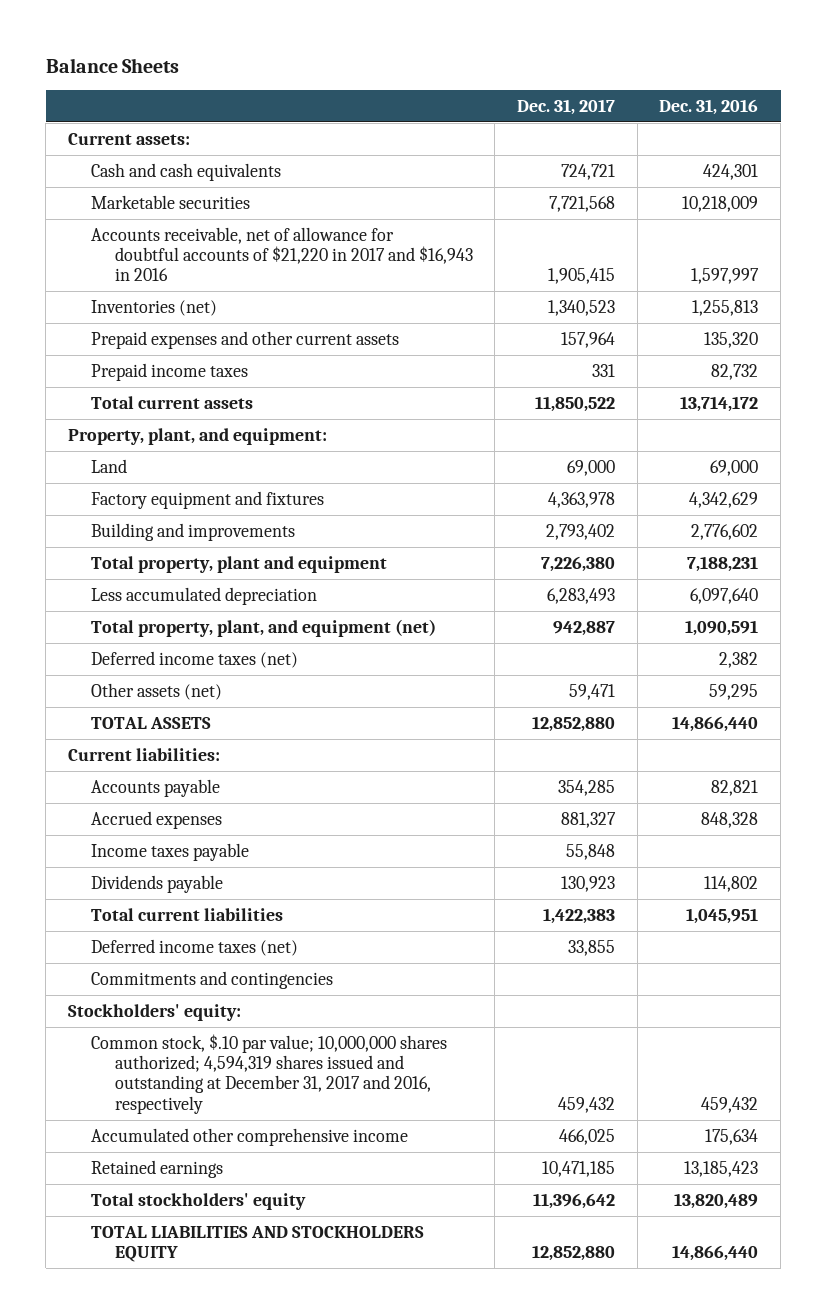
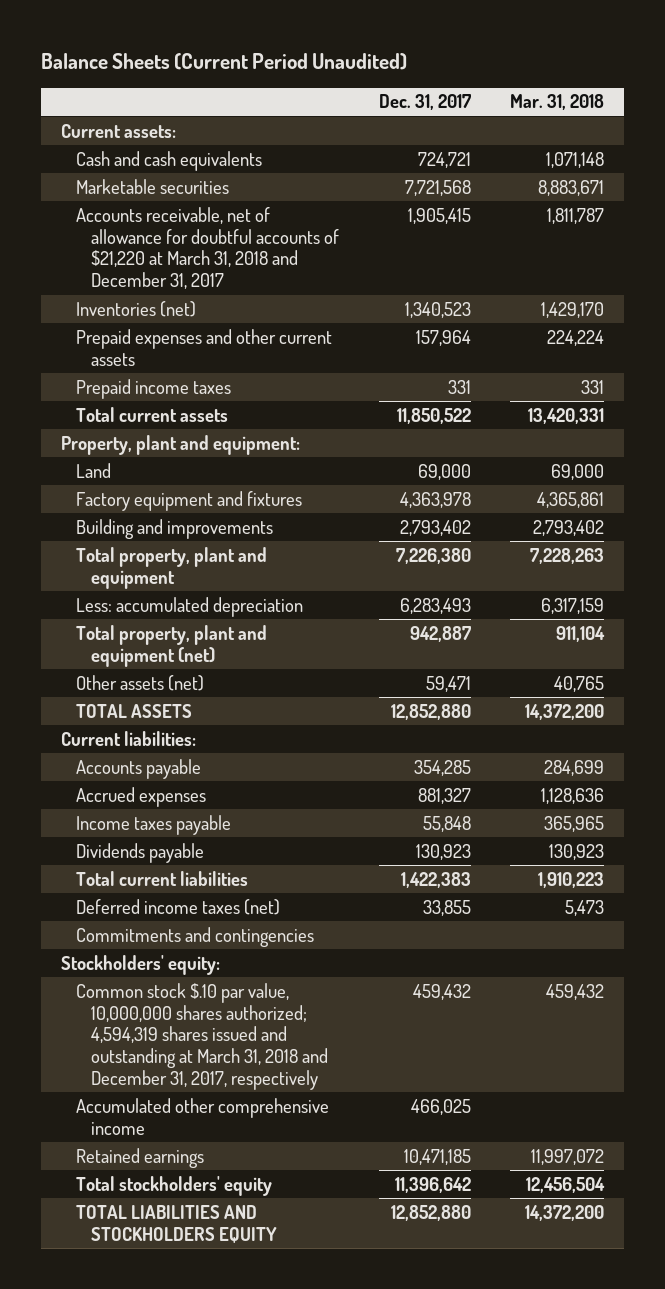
[45,57,179,73] Balance Sheets -> [40,53,407,71] Balance Sheets (Current Period Unaudited)
[659,98,759,115] Dec. 31, 2016 -> none
none -> [509,94,604,111] Mar. 31, 2018
[91,226,473,282] Accounts receivable, net of allowance for doubtful accounts of $21,220 in 2017 and $16,943 in 2016 -> [75,206,340,290] Accounts receivable, net of allowance for doubtful accounts of $21,220 at March 31, 2018 and December 31, 2017
[67,427,327,445] Property, plant, and equipment: -> [60,434,300,455] Property, plant and equipment:
[91,650,299,668] Deferred income taxes (net) -> none
[91,586,318,605] Less accumulated depreciation -> [75,596,303,617] Less: accumulated depreciation
[91,618,437,637] Total property, plant, and equipment (net) -> [75,624,267,667] Total property, plant and equipment (net)
[91,1033,448,1114] Common stock, $.10 par value; 10,000,000 shares authorized; 4,594,319 shares issued and outstanding at December 31, 2017 and 2016, respectively -> [75,982,329,1090] Common stock $.10 par value, 10,000,000 shares authorized; 4,594,319 shares issued and outstanding at March 31, 2018 and December 31, 2017, respectively

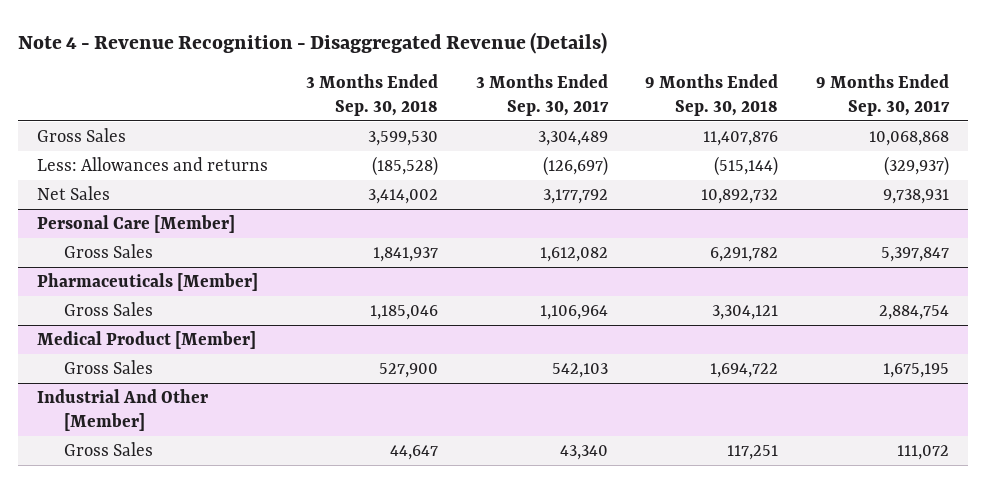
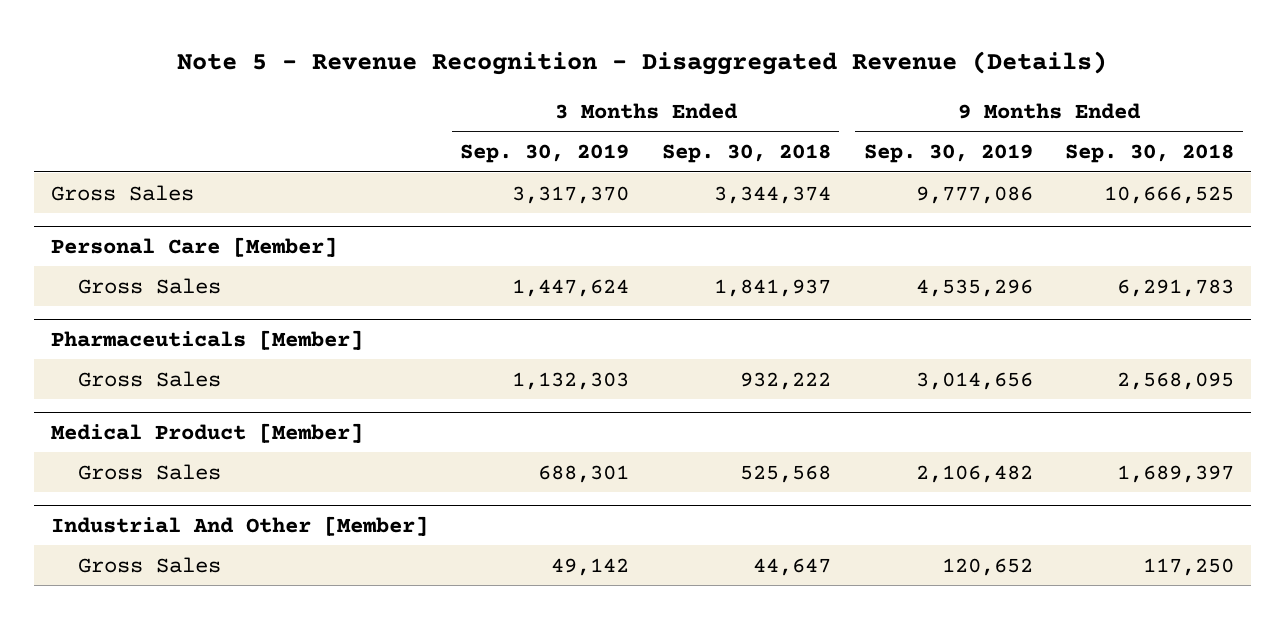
[18,31,608,54] Note 4 - Revenue Recognition - Disaggregated Revenue (Details) -> [177,50,1108,75] Note 5 - Revenue Recognition - Disaggregated Revenue (Details)
[475,74,609,116] 3 Months Ended Sep. 30, 2017 -> none
[816,74,951,116] 9 Months Ended Sep. 30, 2017 -> none
none -> [460,144,630,164] Sep. 30, 2019
none -> [863,144,1033,164] Sep. 30, 2019
[37,157,269,172] Less: Allowances and returns -> none
[37,186,111,201] Net Sales -> none
[367,131,438,147] 3,599,530 -> [713,185,831,204] 3,344,374
[703,131,779,147] 11,407,876 -> [1104,185,1235,204] 10,666,525
[710,247,779,263] 6,291,782 -> [1117,278,1235,297] 6,291,783
[369,305,438,321] 1,185,046 -> [739,371,831,390] 932,222
[712,305,779,321] 3,304,121 -> [1117,371,1235,390] 2,568,095
[378,363,438,379] 527,900 -> [739,464,831,483] 525,568
[710,363,779,379] 1,694,722 -> [1117,464,1235,483] 1,689,397
[727,445,779,461] 117,251 -> [1143,557,1235,576] 117,250

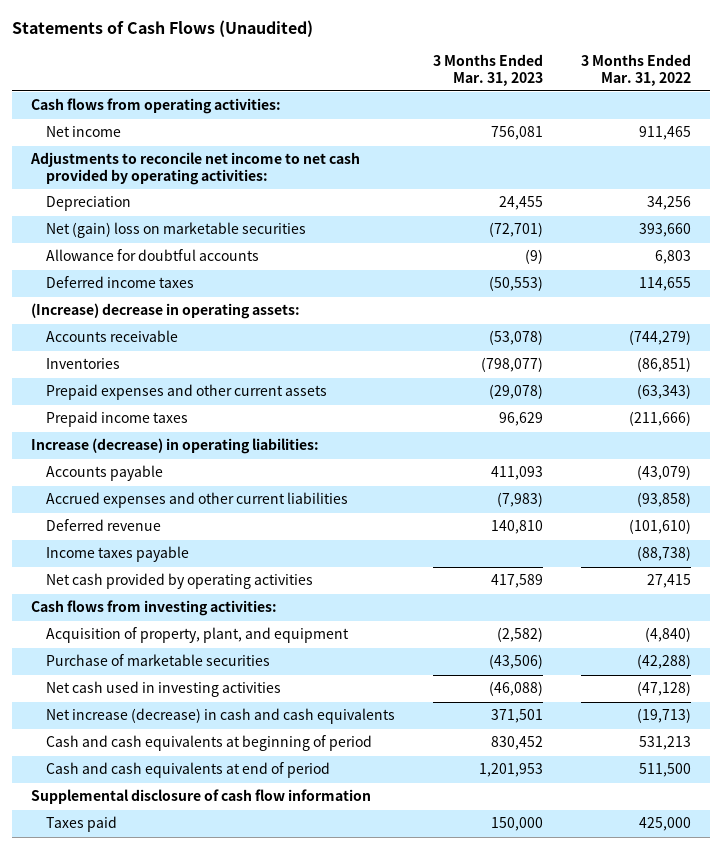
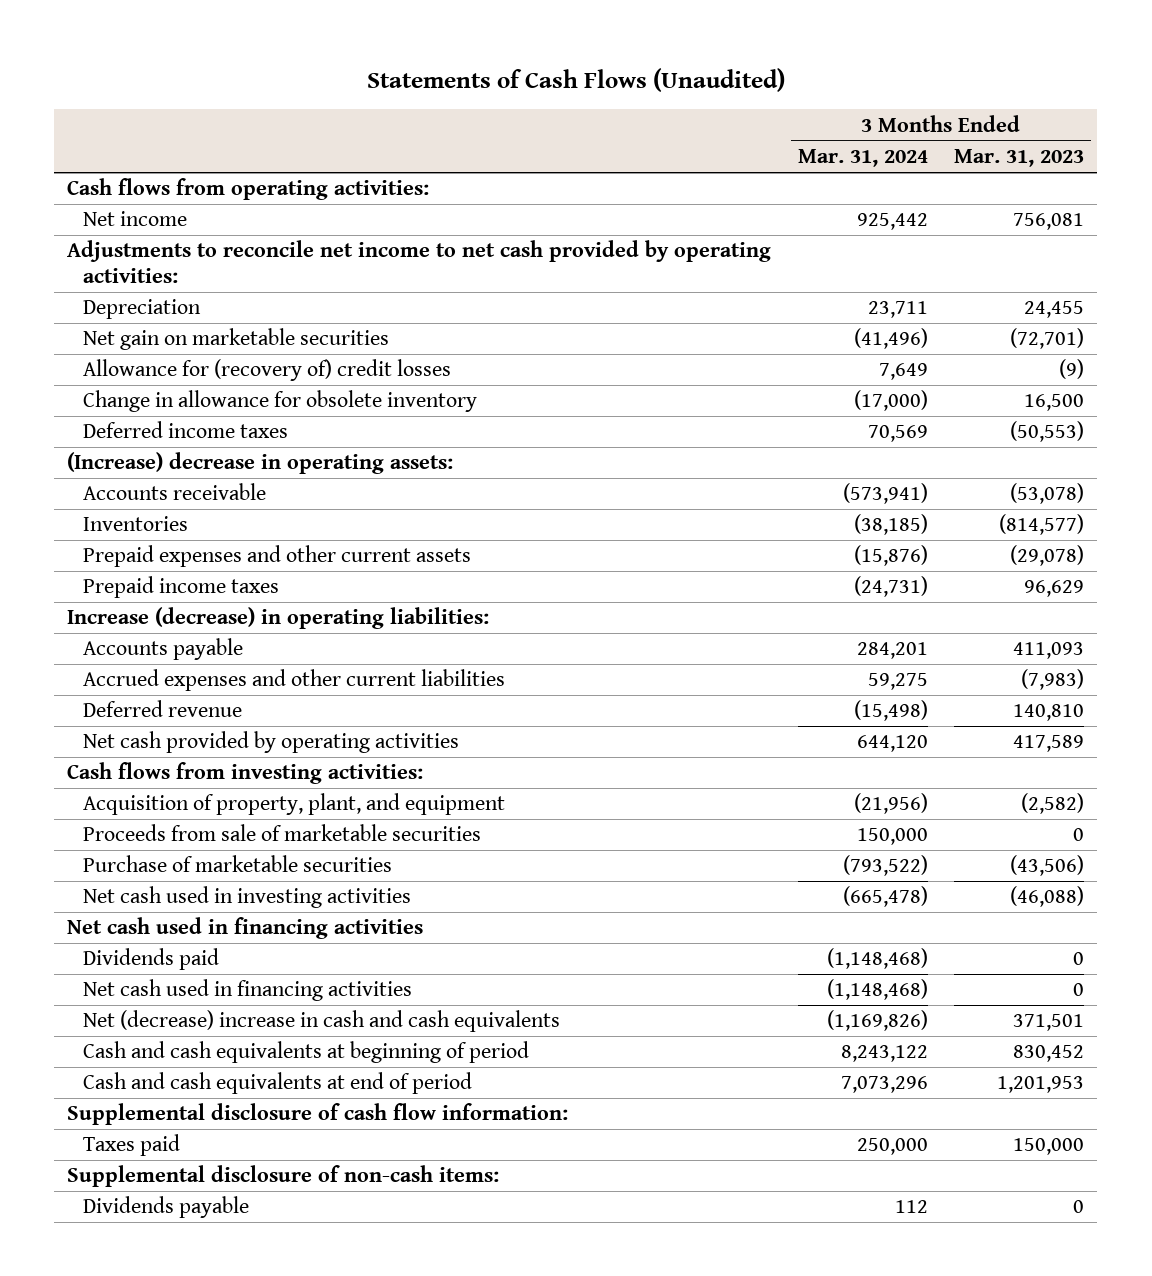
[580,54,691,86] 3 Months Ended Mar. 31, 2022 -> none
none -> [797,149,928,168] Mar. 31, 2024
[46,222,307,239] Net (gain) loss on marketable securities -> [83,328,390,351] Net gain on marketable securities
[46,249,260,262] Allowance for doubtful accounts -> [83,359,452,382] Allowance for (recovery of) credit losses
none -> [83,390,478,413] Change in allowance for obsolete inventory
[480,357,543,373] (798,077) -> [999,514,1085,536] (814,577)
[46,546,190,563] Income taxes payable -> none
none -> [83,824,482,842] Proceeds from sale of marketable securities
none -> [67,917,424,940] Net cash used in financing activities
none -> [83,948,220,971] Dividends paid
none -> [83,979,413,1002] Net cash used in financing activities
[46,708,396,725] Net increase (decrease) in cash and cash equivalents -> [83,1010,561,1033] Net (decrease) increase in cash and cash equivalents
[31,789,372,805] Supplemental disclosure of cash flow information -> [67,1103,569,1126] Supplemental disclosure of cash flow information:
none -> [67,1165,500,1188] Supplemental disclosure of non-cash items:
none -> [83,1196,250,1219] Dividends payable

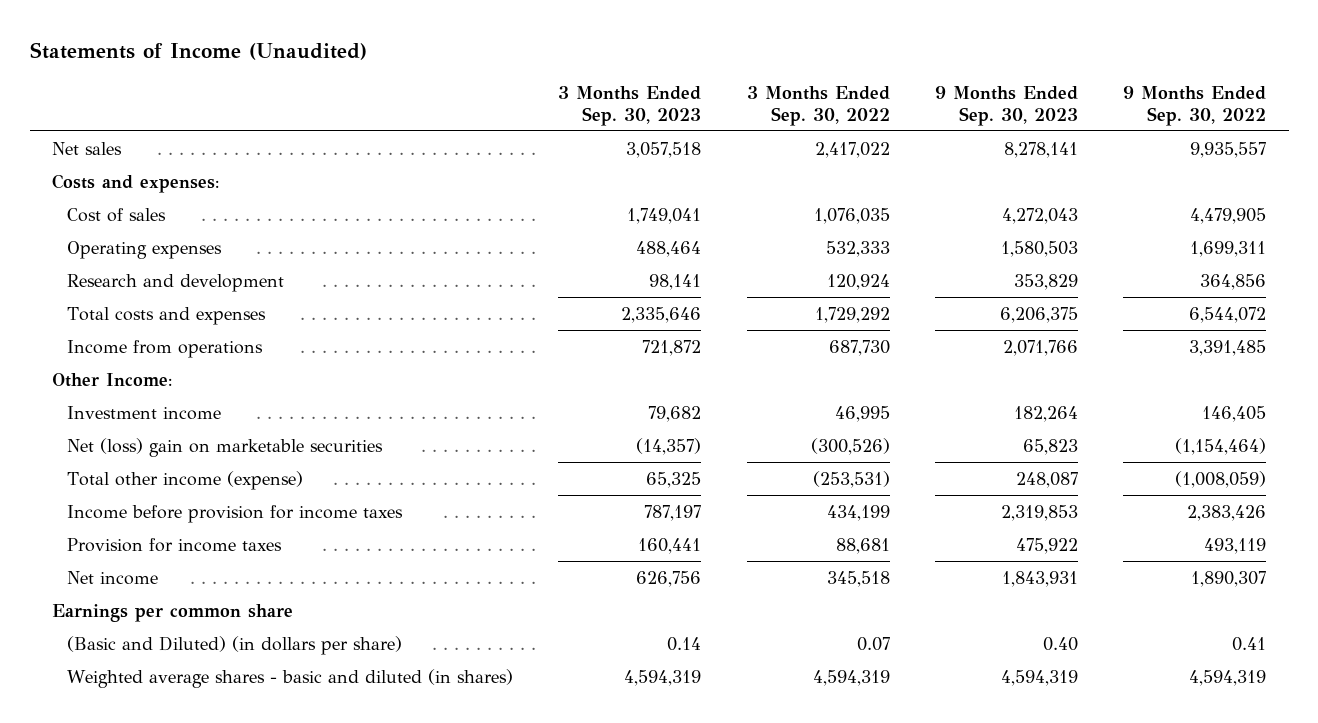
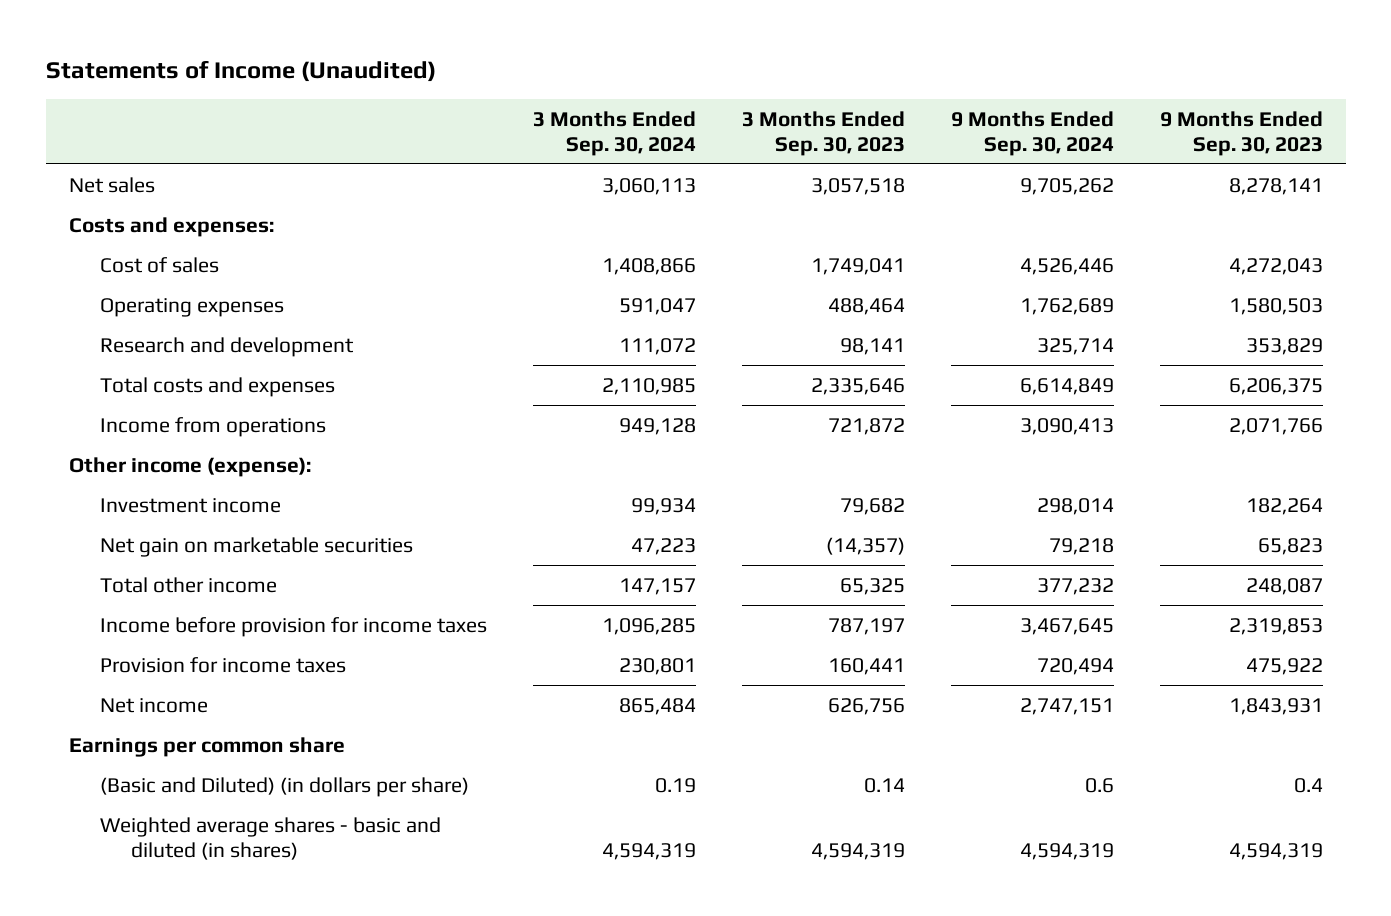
[746,85,890,126] 3 Months Ended Sep. 30, 2022 -> none
[1123,85,1267,126] 9 Months Ended Sep. 30, 2022 -> none
none -> [532,110,696,156] 3 Months Ended Sep. 30, 2024
none -> [950,110,1114,156] 9 Months Ended Sep. 30, 2024
[52,372,173,387] Other Income: -> [68,456,311,477] Other income (expense):
[67,437,384,457] Net (loss) gain on marketable securities -> [99,536,413,557] Net gain on marketable securities
[67,470,304,490] Total other income (expense) -> [99,576,277,593] Total other income
[1042,636,1078,651] 0.40 -> [1293,777,1323,793] 0.4

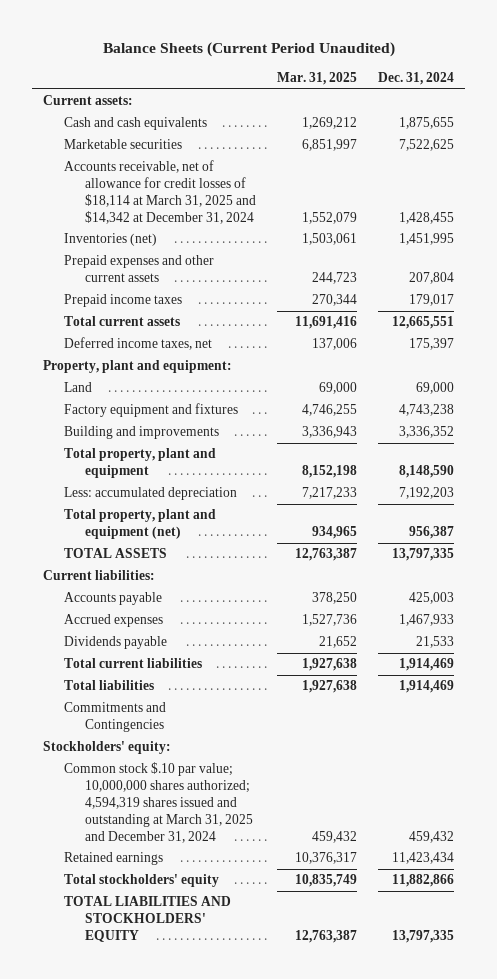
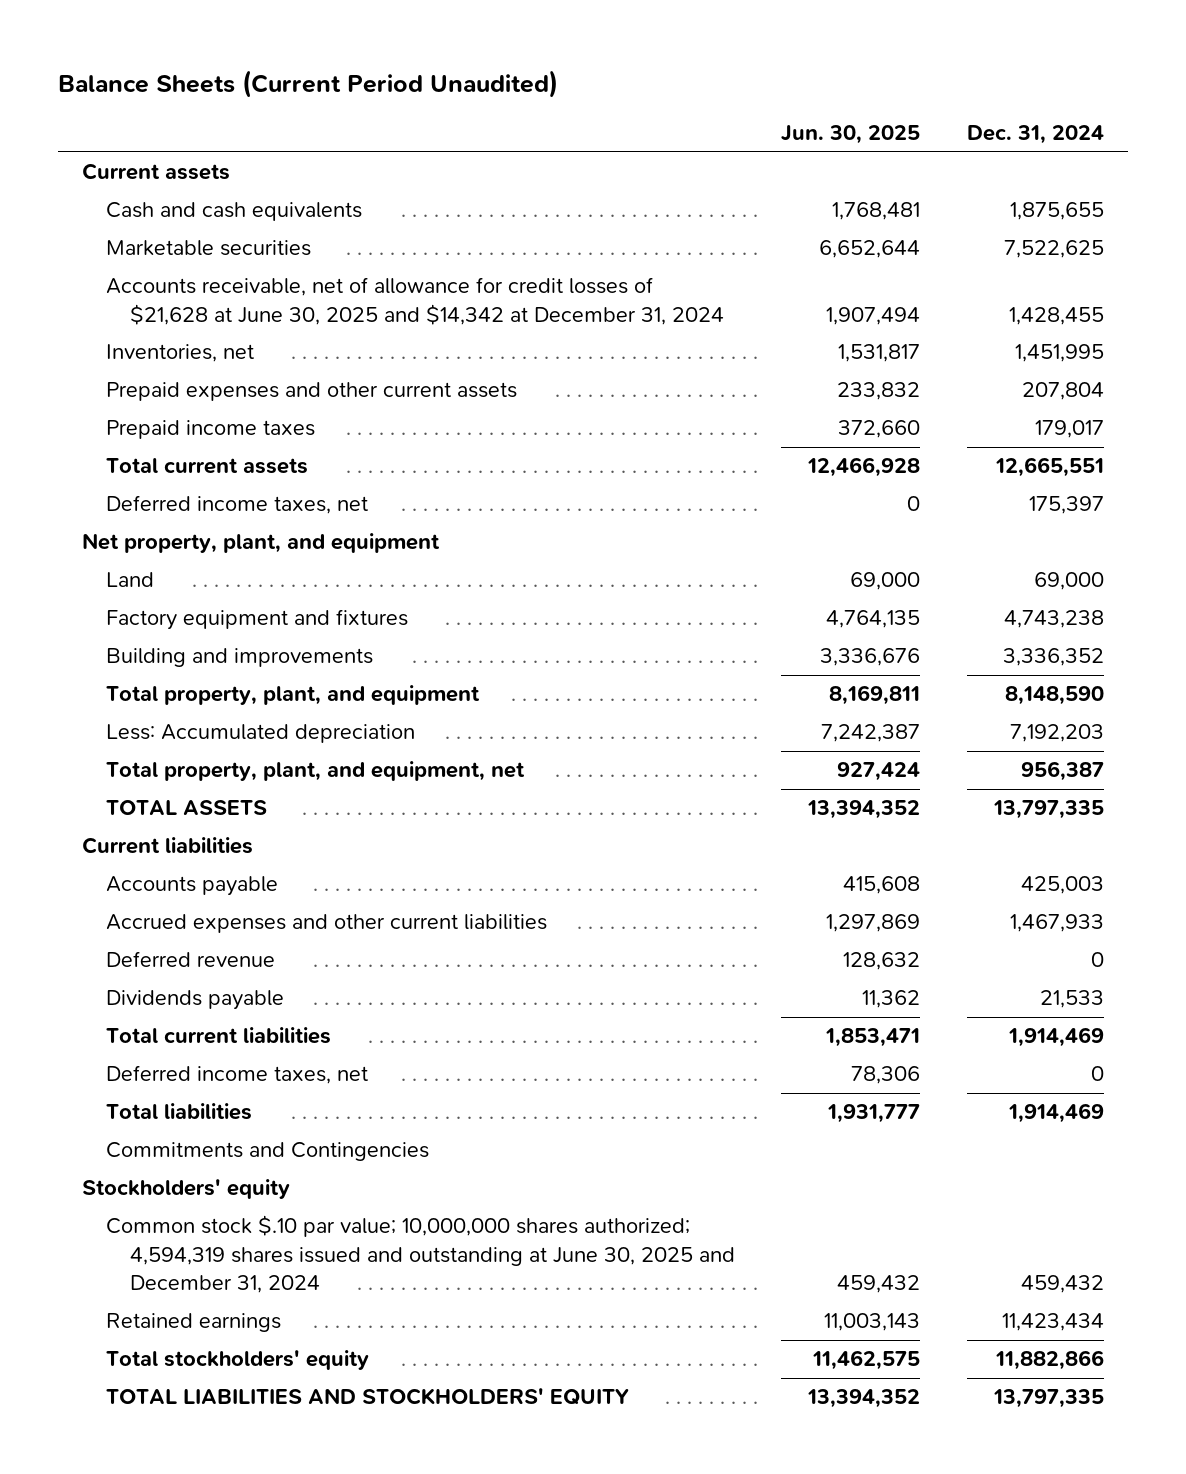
[277,72,358,86] Mar. 31, 2025 -> none
none -> [781,125,921,145] Jun. 30, 2025
[42,95,133,106] Current assets: -> [81,163,230,181] Current assets
[64,160,257,224] Accounts receivable, net of allowance for credit losses of $18,114 at March 31, 2025 and $14,342 at December 31, 2024 -> [105,277,724,325] Accounts receivable, net of allowance for credit losses of $21,628 at June 30, 2025 and $14,342 at December 31, 2024
[64,233,158,247] Inventories (net) -> [105,344,254,363] Inventories, net
[42,360,232,374] Property, plant and equipment: -> [81,533,440,554] Net property, plant, and equipment
[64,448,217,479] Total property, plant and equipment -> [105,685,480,706] Total property, plant, and equipment
[64,487,238,501] Less: accumulated depreciation -> [105,724,415,744] Less: Accumulated depreciation
[64,509,217,540] Total property, plant and equipment (net) -> [105,761,525,782] Total property, plant, and equipment, net
[42,570,155,581] Current liabilities: -> [81,837,253,855] Current liabilities
[64,614,164,628] Accrued expenses -> [105,914,547,934] Accrued expenses and other current liabilities
none -> [105,951,275,968] Deferred revenue
none -> [105,1065,368,1085] Deferred income taxes, net
[42,741,171,755] Stockholders' equity: -> [81,1179,290,1200] Stockholders' equity
[64,762,254,843] Common stock $.10 par value; 10,000,000 shares authorized; 4,594,319 shares issued and outstanding at March 31, 2025 and December 31, 2024 -> [105,1215,735,1294] Common stock $.10 par value; 10,000,000 shares authorized; 4,594,319 shares issued and outstanding at June 30, 2025 and December 31, 2024

